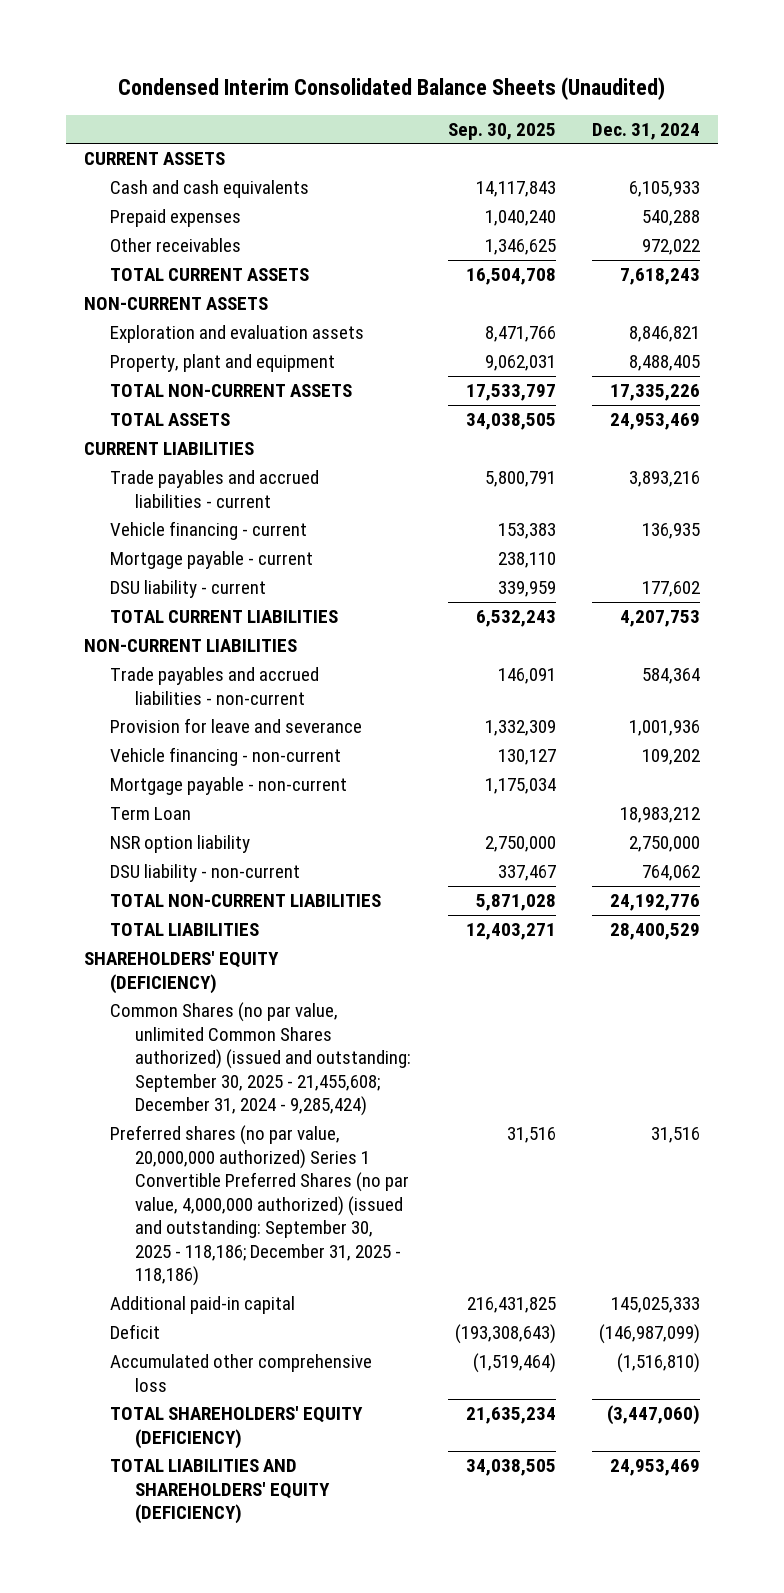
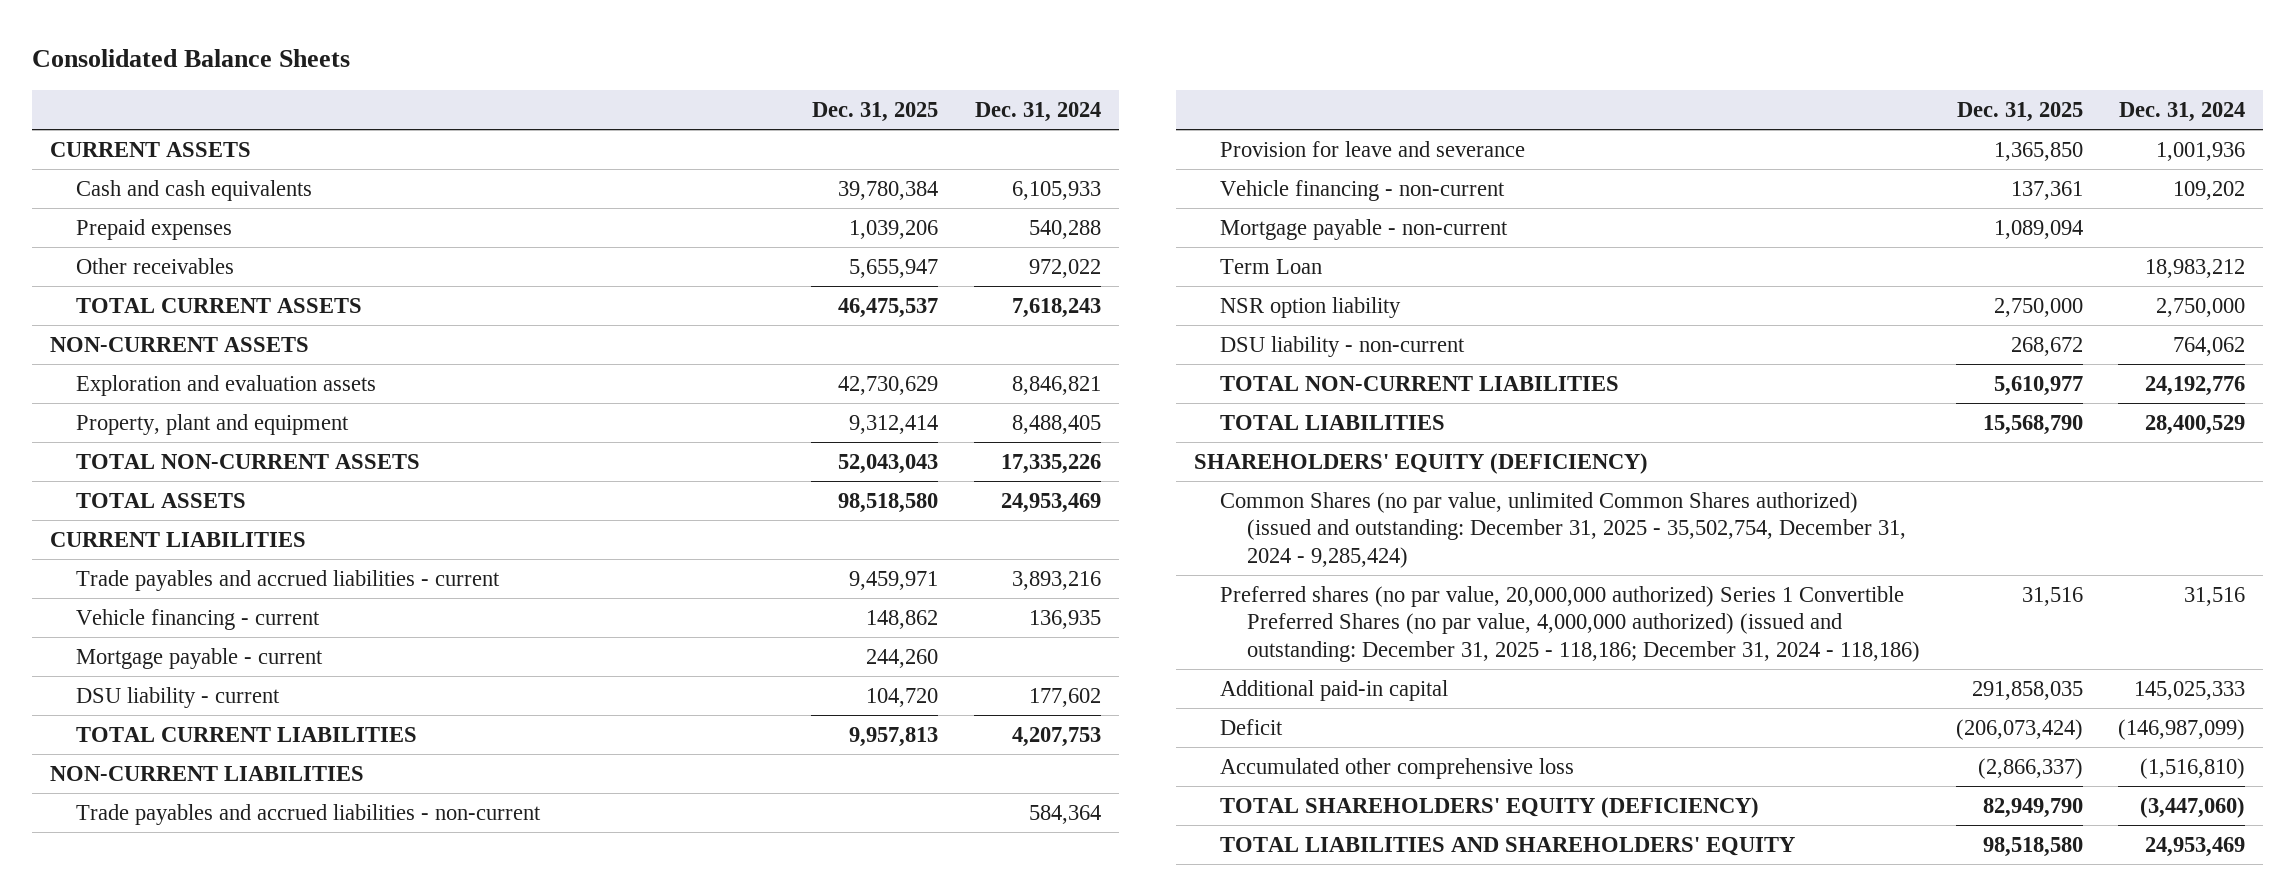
[118,77,666,101] Condensed Interim Consolidated Balance Sheets (Unaudited) -> [31,49,350,68] Consolidated Balance Sheets
[447,122,556,140] Sep. 30, 2025 -> none
none -> [812,101,939,122] Dec. 31, 2025
[109,1002,412,1117] Common Shares (no par value, unlimited Common Shares authorized) (issued and outstanding: September 30, 2025 - 21,455,608; December 31, 2024 - 9,285,424) -> [1220,492,1906,568] Common Shares (no par value, unlimited Common Shares authorized) (issued and outstanding: December 31, 2025 - 35,502,754, December 31, 2024 - 9,285,424)
[109,1125,410,1287] Preferred shares (no par value, 20,000,000 authorized) Series 1 Convertible Preferred Shares (no par value, 4,000,000 authorized) (issued and outstanding: September 30, 2025 - 118,186; December 31, 2025 - 118,186) -> [1220,586,1920,662] Preferred shares (no par value, 20,000,000 authorized) Series 1 Convertible Preferred Shares (no par value, 4,000,000 authorized) (issued and outstanding: December 31, 2025 - 118,186; December 31, 2024 - 118,186)
[109,1459,331,1525] TOTAL LIABILITIES AND SHAREHOLDERS' EQUITY (DEFICIENCY) -> [1220,837,1796,857] TOTAL LIABILITIES AND SHAREHOLDERS' EQUITY

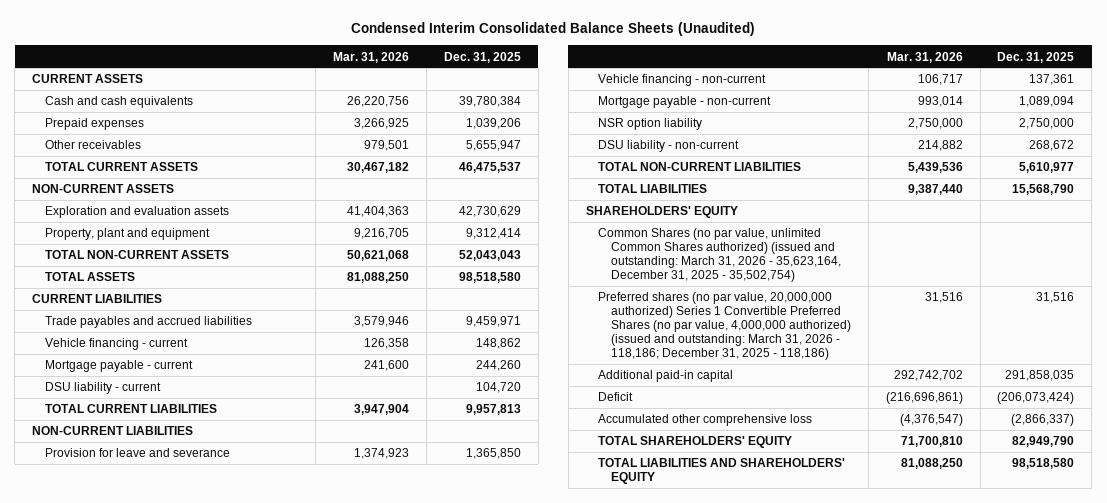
[31,49,350,68] Consolidated Balance Sheets -> [351,22,756,37] Condensed Interim Consolidated Balance Sheets (Unaudited)
[975,101,1102,122] Dec. 31, 2024 -> none
none -> [333,51,410,63] Mar. 31, 2026
[76,570,501,592] Trade payables and accrued liabilities - current -> [44,316,252,329] Trade payables and accrued liabilities
[76,804,542,826] Trade payables and accrued liabilities - non-current -> none
[1220,259,1323,275] Term Loan -> none
[1193,453,1648,475] SHAREHOLDERS' EQUITY (DEFICIENCY) -> [585,206,738,219] SHAREHOLDERS' EQUITY
[1220,492,1906,568] Common Shares (no par value, unlimited Common Shares authorized) (issued and outstanding: December 31, 2025 - 35,502,754, December 31, 2024 - 9,285,424) -> [598,228,842,283] Common Shares (no par value, unlimited Common Shares authorized) (issued and outstanding: March 31, 2026 - 35,623,164, December 31, 2025 - 35,502,754)
[1220,586,1920,662] Preferred shares (no par value, 20,000,000 authorized) Series 1 Convertible Preferred Shares (no par value, 4,000,000 authorized) (issued and outstanding: December 31, 2025 - 118,186; December 31, 2024 - 118,186) -> [598,292,852,361] Preferred shares (no par value, 20,000,000 authorized) Series 1 Convertible Preferred Shares (no par value, 4,000,000 authorized) (issued and outstanding: March 31, 2026 - 118,186; December 31, 2025 - 118,186)
[1220,797,1760,819] TOTAL SHAREHOLDERS' EQUITY (DEFICIENCY) -> [598,436,793,449] TOTAL SHAREHOLDERS' EQUITY

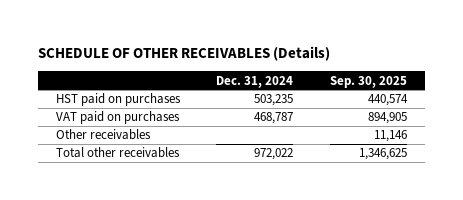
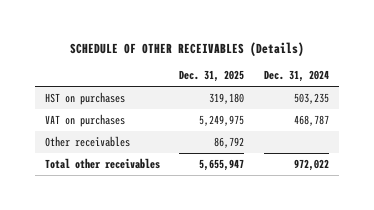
[329,75,407,88] Sep. 30, 2025 -> none
none -> [179,70,245,83] Dec. 31, 2025
[56,93,182,107] HST paid on purchases -> [44,92,125,106] HST on purchases
[56,111,181,125] VAT paid on purchases -> [44,114,125,128] VAT on purchases

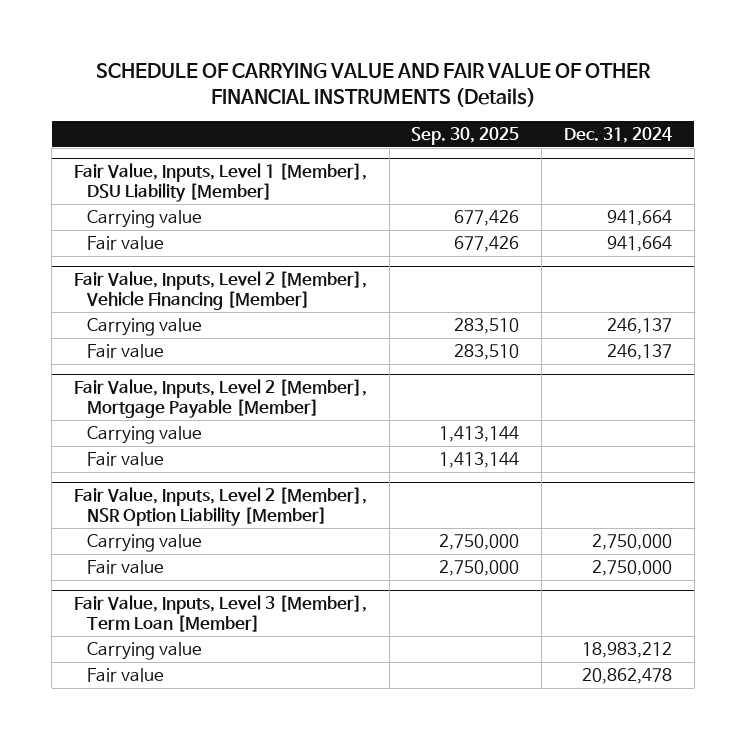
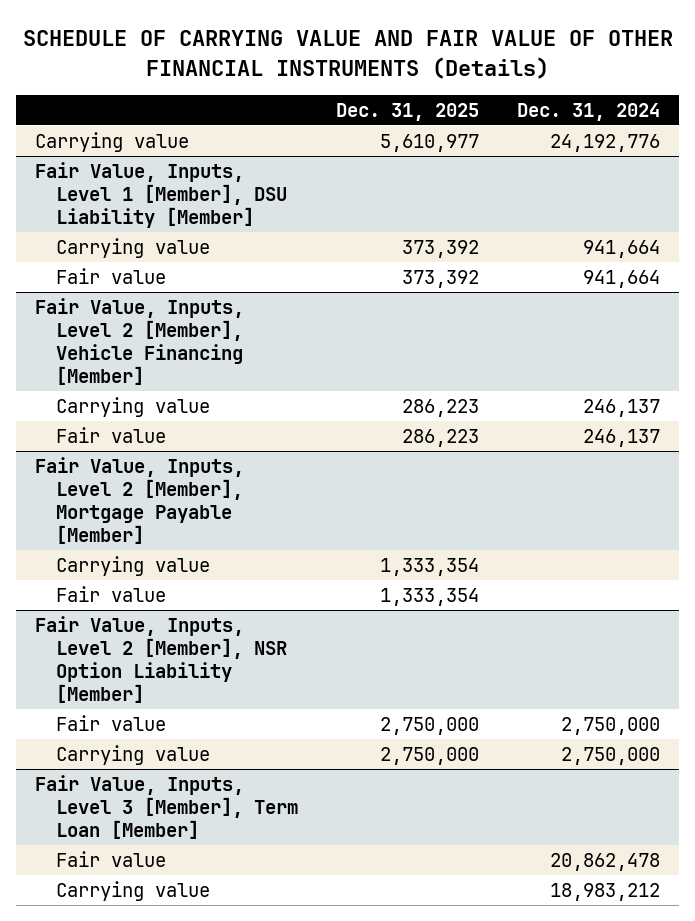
[411,126,520,145] Sep. 30, 2025 -> none
none -> [336,102,480,121] Dec. 31, 2025
none -> [35,131,190,152] Carrying value
[86,534,202,553] Carrying value -> [56,744,211,765] Carrying value
[86,642,202,661] Carrying value -> [56,880,211,901] Carrying value

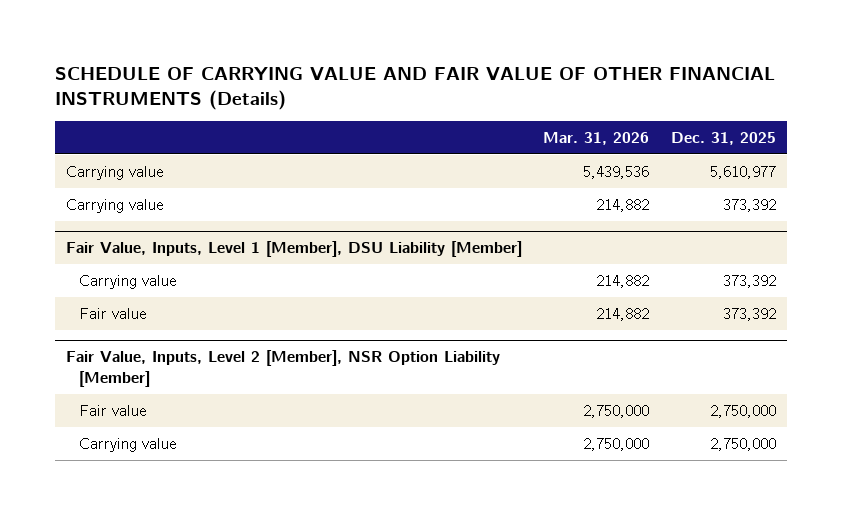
[517,102,661,121] Dec. 31, 2024 -> none
none -> [543,131,650,145] Mar. 31, 2026
none -> [65,199,163,214] Carrying value
[35,297,245,386] Fair Value, Inputs, Level 2 [Member], Vehicle Financing [Member] -> none
[56,396,211,417] Carrying value -> none
[56,426,167,443] Fair value -> none
[35,456,245,545] Fair Value, Inputs, Level 2 [Member], Mortgage Payable [Member] -> none
[56,555,211,576] Carrying value -> none
[56,585,167,602] Fair value -> none
[35,774,299,840] Fair Value, Inputs, Level 3 [Member], Term Loan [Member] -> none
[56,850,167,867] Fair value -> none
[56,880,211,901] Carrying value -> none

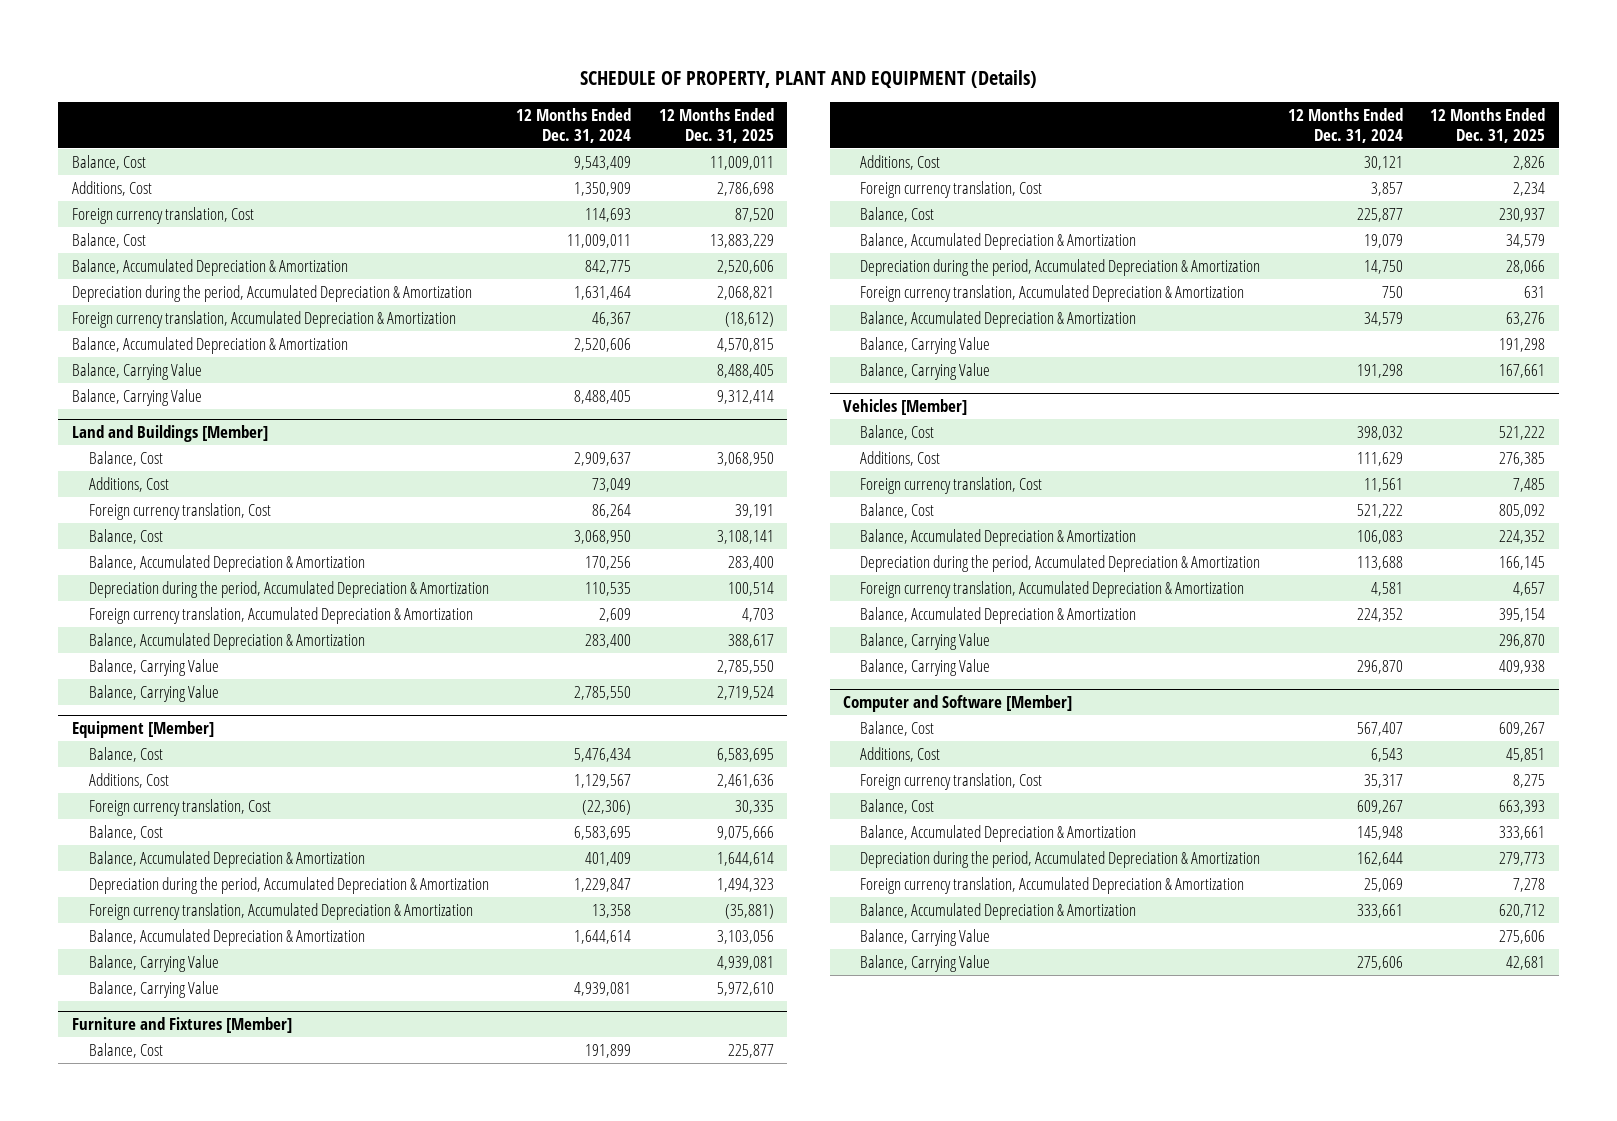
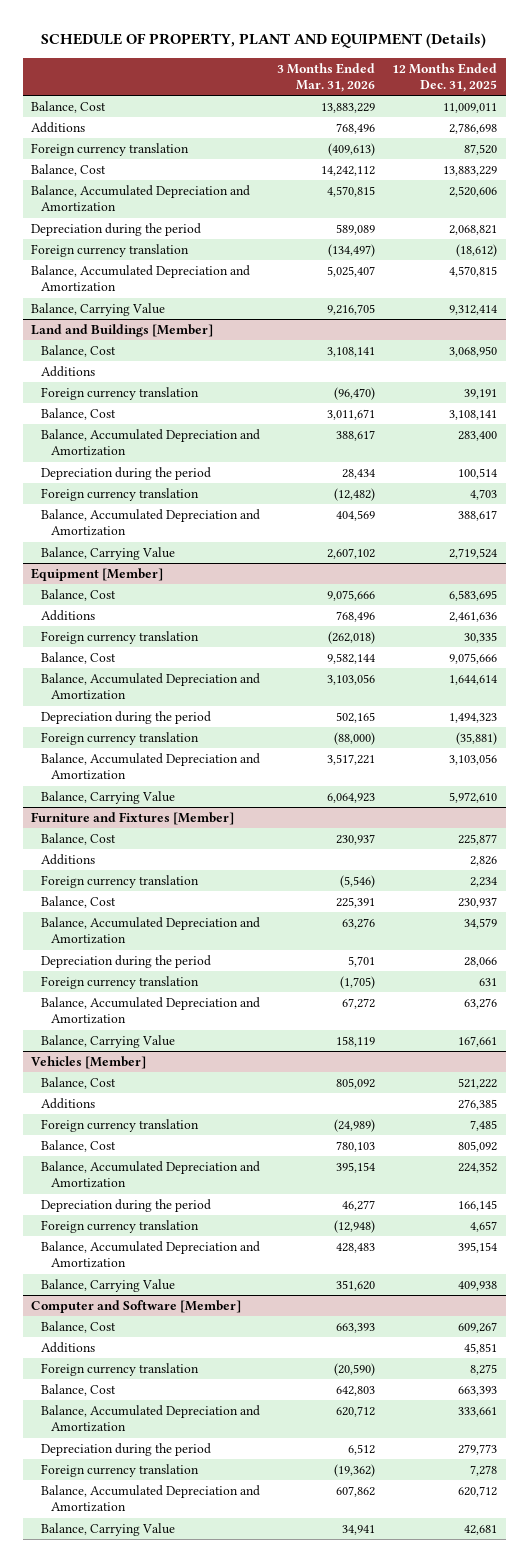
[516,107,632,143] 12 Months Ended Dec. 31, 2024 -> none
none -> [277,62,376,93] 3 Months Ended Mar. 31, 2026
[72,180,153,196] Additions, Cost -> [31,122,86,134] Additions
[72,206,255,224] Foreign currency translation, Cost -> [31,143,190,157] Foreign currency translation
[72,362,203,380] Balance, Carrying Value -> none
[72,258,349,276] Balance, Accumulated Depreciation & Amortization -> [31,185,251,213] Balance, Accumulated Depreciation and Amortization
[72,284,473,302] Depreciation during the period, Accumulated Depreciation & Amortization -> [31,223,202,237] Depreciation during the period
[72,310,457,328] Foreign currency translation, Accumulated Depreciation & Amortization -> [31,244,190,258] Foreign currency translation
[72,336,349,354] Balance, Accumulated Depreciation & Amortization -> [31,265,251,293] Balance, Accumulated Depreciation and Amortization
[88,476,169,492] Additions, Cost -> [41,366,96,378] Additions
[88,502,271,520] Foreign currency translation, Cost -> [41,387,200,401] Foreign currency translation
[88,658,219,676] Balance, Carrying Value -> none
[88,554,365,572] Balance, Accumulated Depreciation & Amortization -> [41,429,261,457] Balance, Accumulated Depreciation and Amortization
[88,580,489,598] Depreciation during the period, Accumulated Depreciation & Amortization -> [41,467,212,481] Depreciation during the period
[88,606,473,624] Foreign currency translation, Accumulated Depreciation & Amortization -> [41,488,200,502] Foreign currency translation
[88,632,365,650] Balance, Accumulated Depreciation & Amortization -> [41,509,261,537] Balance, Accumulated Depreciation and Amortization
[88,772,169,788] Additions, Cost -> [41,610,96,622] Additions
[88,798,271,816] Foreign currency translation, Cost -> [41,631,200,645] Foreign currency translation
[88,954,219,972] Balance, Carrying Value -> none
[88,850,365,868] Balance, Accumulated Depreciation & Amortization -> [41,673,261,701] Balance, Accumulated Depreciation and Amortization
[88,876,489,894] Depreciation during the period, Accumulated Depreciation & Amortization -> [41,711,212,725] Depreciation during the period
[88,902,473,920] Foreign currency translation, Accumulated Depreciation & Amortization -> [41,732,200,746] Foreign currency translation
[88,928,365,946] Balance, Accumulated Depreciation & Amortization -> [41,753,261,781] Balance, Accumulated Depreciation and Amortization
[860,154,941,170] Additions, Cost -> [41,854,96,866] Additions
[860,180,1043,198] Foreign currency translation, Cost -> [41,875,200,889] Foreign currency translation
[860,336,991,354] Balance, Carrying Value -> none
[860,232,1137,250] Balance, Accumulated Depreciation & Amortization -> [41,917,261,945] Balance, Accumulated Depreciation and Amortization
[860,258,1261,276] Depreciation during the period, Accumulated Depreciation & Amortization -> [41,955,212,969] Depreciation during the period
[860,284,1245,302] Foreign currency translation, Accumulated Depreciation & Amortization -> [41,976,200,990] Foreign currency translation
[860,310,1137,328] Balance, Accumulated Depreciation & Amortization -> [41,997,261,1025] Balance, Accumulated Depreciation and Amortization
[860,450,941,466] Additions, Cost -> [41,1098,96,1110] Additions
[860,476,1043,494] Foreign currency translation, Cost -> [41,1119,200,1133] Foreign currency translation
[860,632,991,650] Balance, Carrying Value -> none
[860,528,1137,546] Balance, Accumulated Depreciation & Amortization -> [41,1161,261,1189] Balance, Accumulated Depreciation and Amortization
[860,554,1261,572] Depreciation during the period, Accumulated Depreciation & Amortization -> [41,1199,212,1213] Depreciation during the period
[860,580,1245,598] Foreign currency translation, Accumulated Depreciation & Amortization -> [41,1220,200,1234] Foreign currency translation
[860,606,1137,624] Balance, Accumulated Depreciation & Amortization -> [41,1241,261,1269] Balance, Accumulated Depreciation and Amortization
[860,746,941,762] Additions, Cost -> [41,1342,96,1354] Additions
[860,772,1043,790] Foreign currency translation, Cost -> [41,1363,200,1377] Foreign currency translation
[860,928,991,946] Balance, Carrying Value -> none
[860,824,1137,842] Balance, Accumulated Depreciation & Amortization -> [41,1405,261,1433] Balance, Accumulated Depreciation and Amortization
[860,850,1261,868] Depreciation during the period, Accumulated Depreciation & Amortization -> [41,1443,212,1457] Depreciation during the period
[860,876,1245,894] Foreign currency translation, Accumulated Depreciation & Amortization -> [41,1464,200,1478] Foreign currency translation
[860,902,1137,920] Balance, Accumulated Depreciation & Amortization -> [41,1485,261,1513] Balance, Accumulated Depreciation and Amortization

